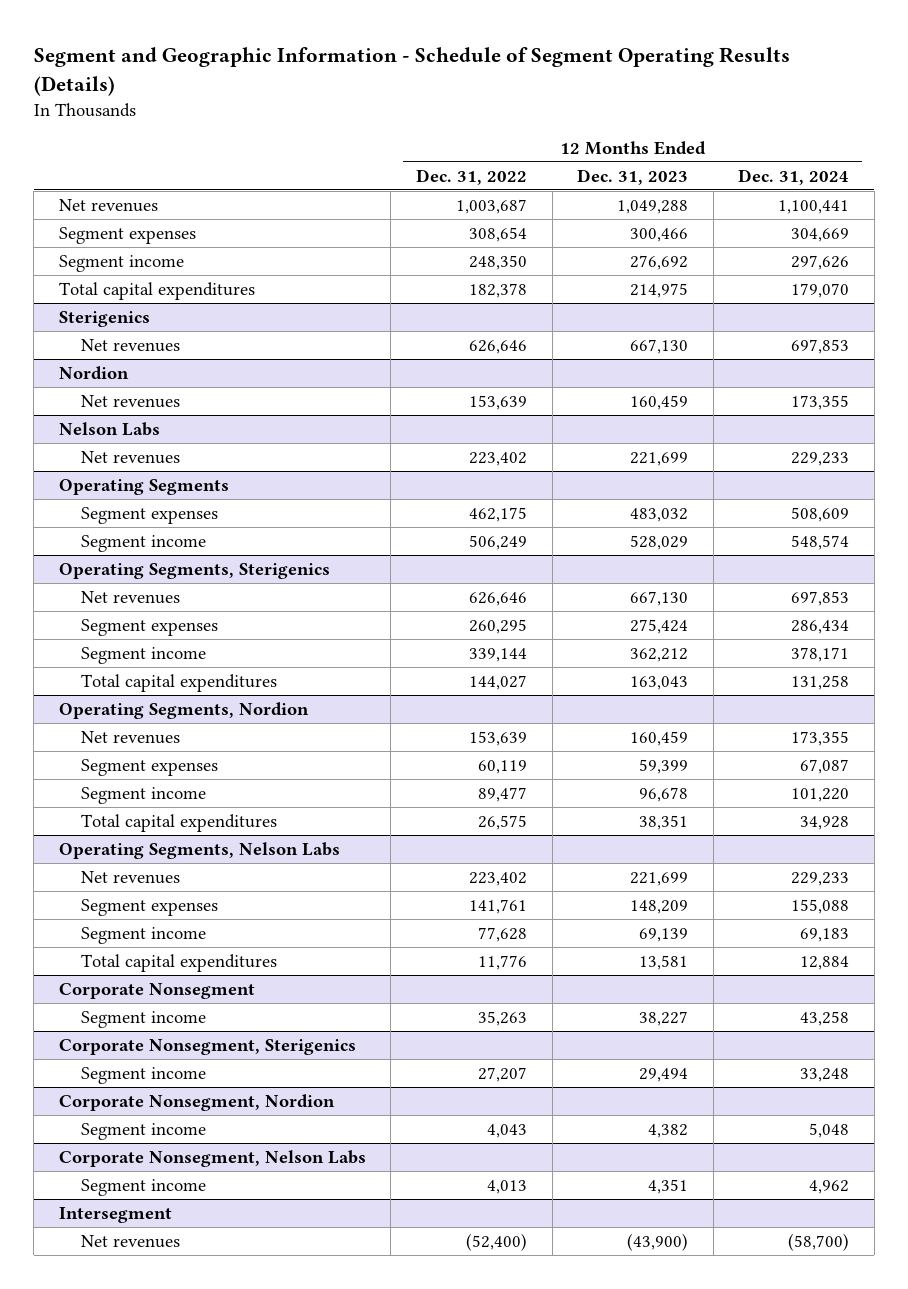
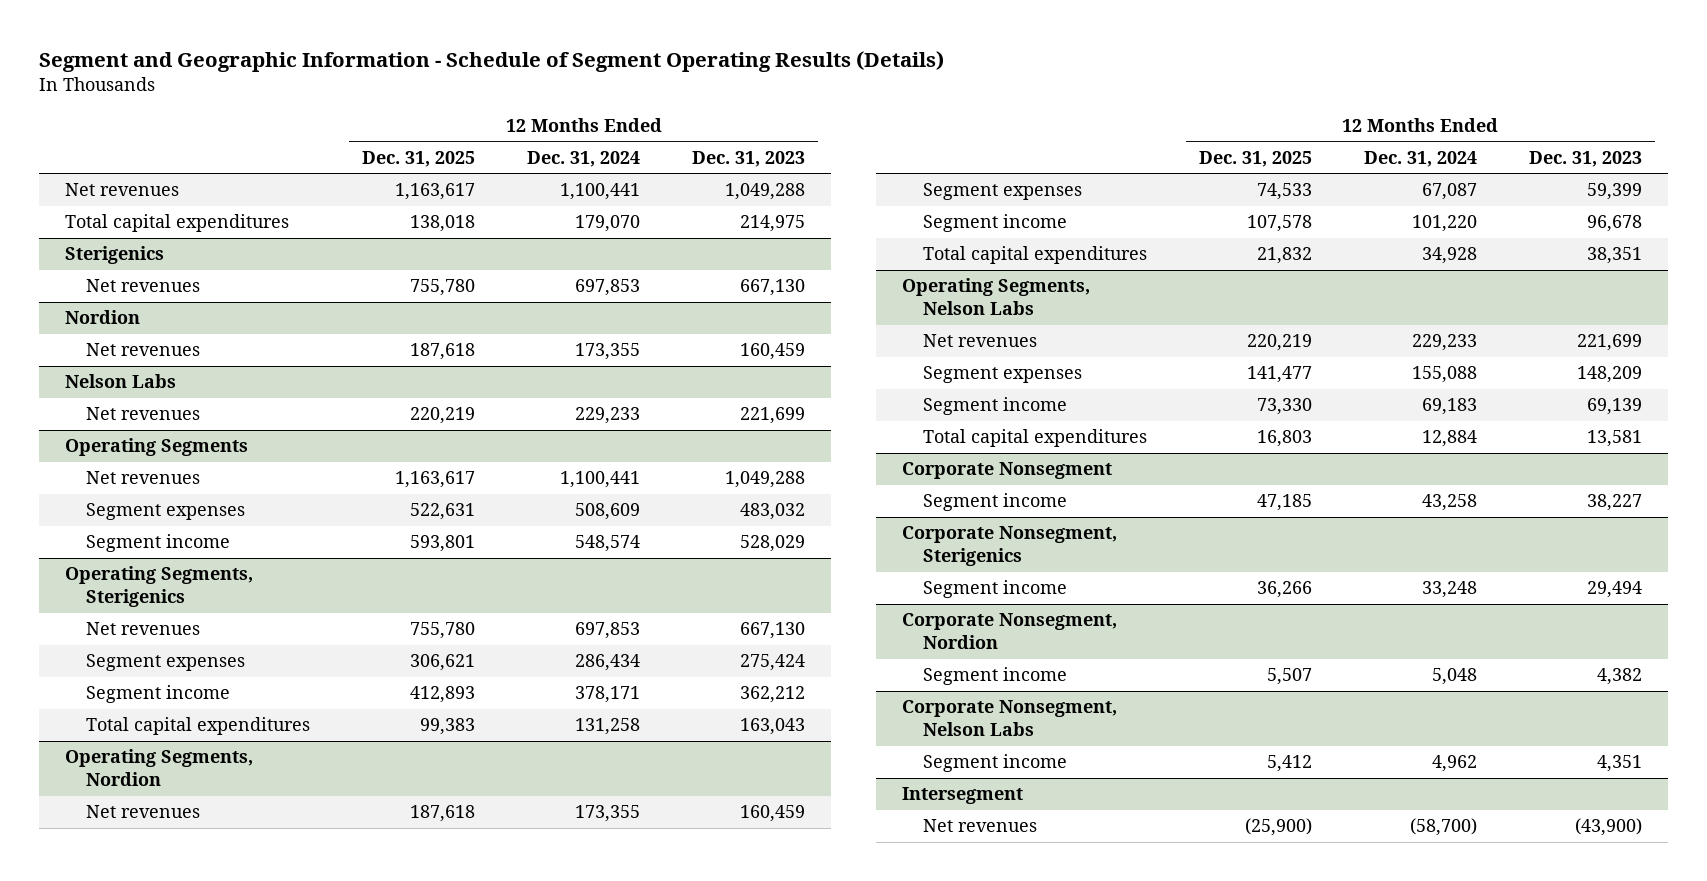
[415,168,527,185] Dec. 31, 2022 -> none
none -> [361,150,475,167] Dec. 31, 2025
[58,226,196,244] Segment expenses -> none
[58,254,184,272] Segment income -> none
none -> [85,471,200,485] Net revenues

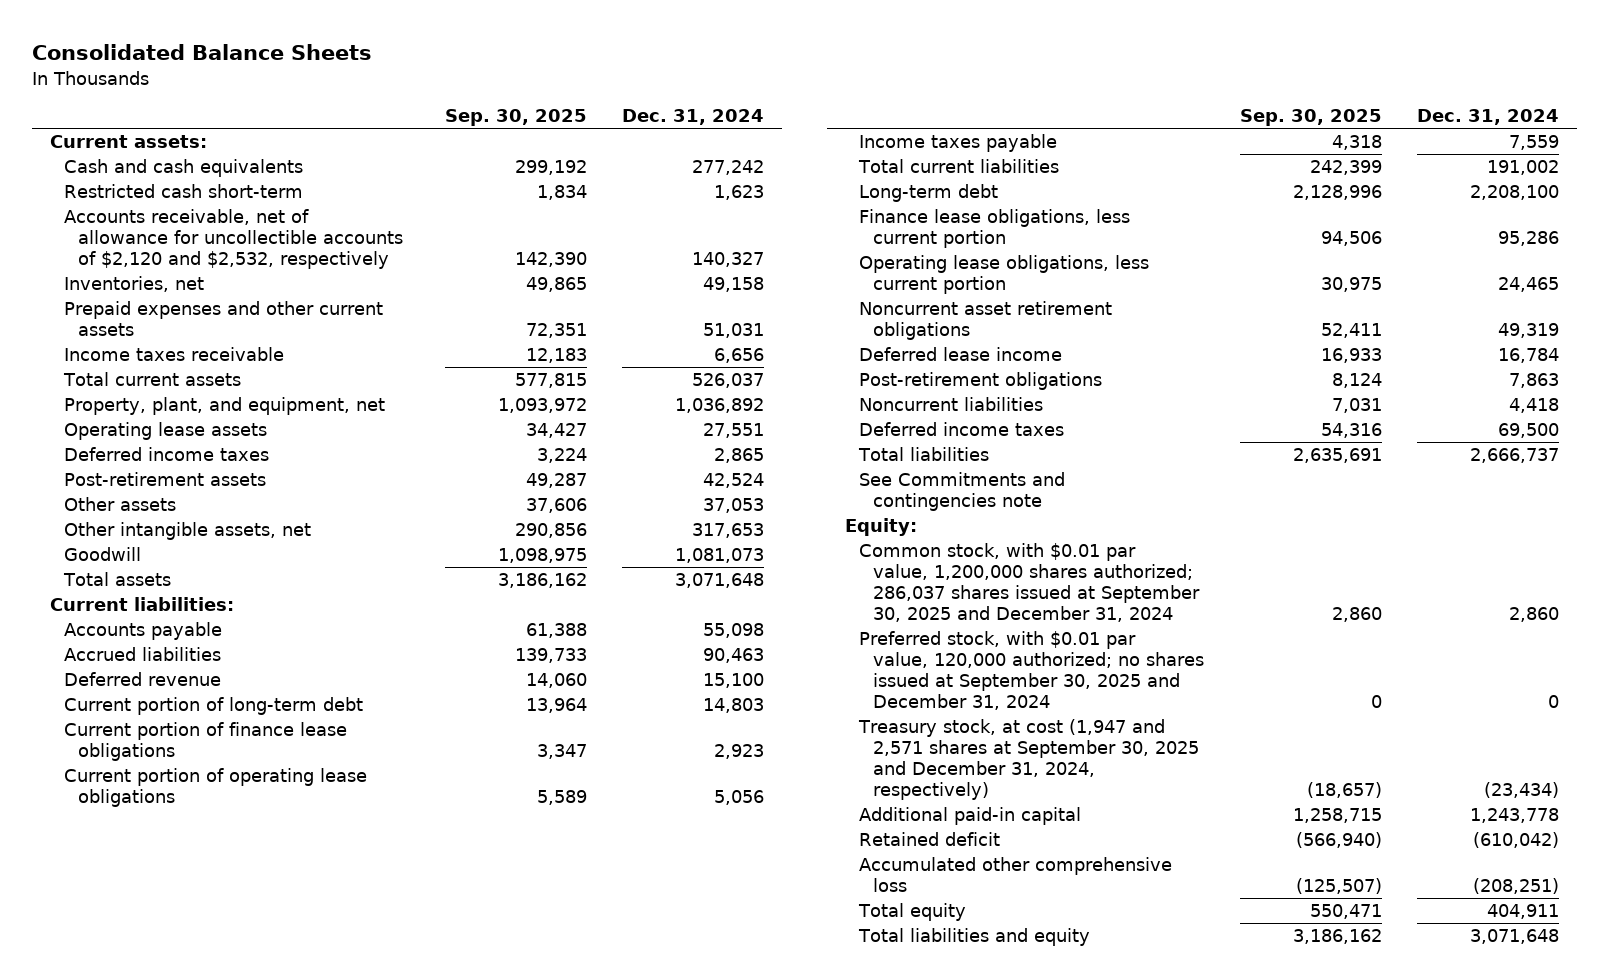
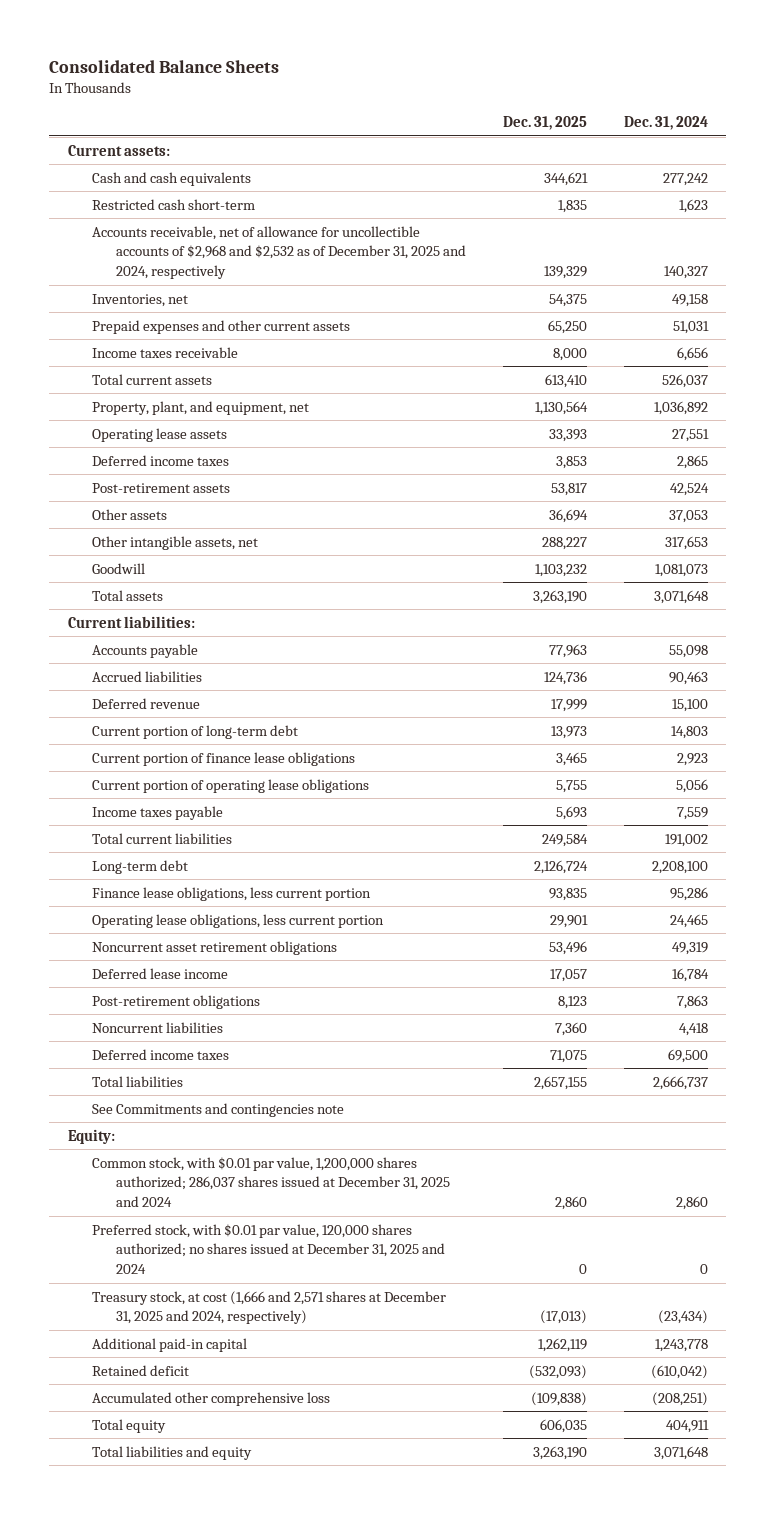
[444,109,587,127] Sep. 30, 2025 -> none
none -> [502,116,587,131] Dec. 31, 2025
[64,209,404,270] Accounts receivable, net of allowance for uncollectible accounts of $2,120 and $2,532, respectively -> [91,225,466,280] Accounts receivable, net of allowance for uncollectible accounts of $2,968 and $2,532 as of December 31, 2025 and 2024, respectively
[858,543,1201,622] Common stock, with $0.01 par value, 1,200,000 shares authorized; 286,037 shares issued at September 30, 2025 and December 31, 2024 -> [91,1156,450,1208] Common stock, with $0.01 par value, 1,200,000 shares authorized; 286,037 shares issued at December 31, 2025 and 2024
[858,631,1205,710] Preferred stock, with $0.01 par value, 120,000 authorized; no shares issued at September 30, 2025 and December 31, 2024 -> [91,1223,445,1275] Preferred stock, with $0.01 par value, 120,000 shares authorized; no shares issued at December 31, 2025 and 2024
[857,719,1200,800] Treasury stock, at cost (1,947 and 2,571 shares at September 30, 2025 and December 31, 2024, respectively) -> [91,1290,446,1325] Treasury stock, at cost (1,666 and 2,571 shares at December 31, 2025 and 2024, respectively)

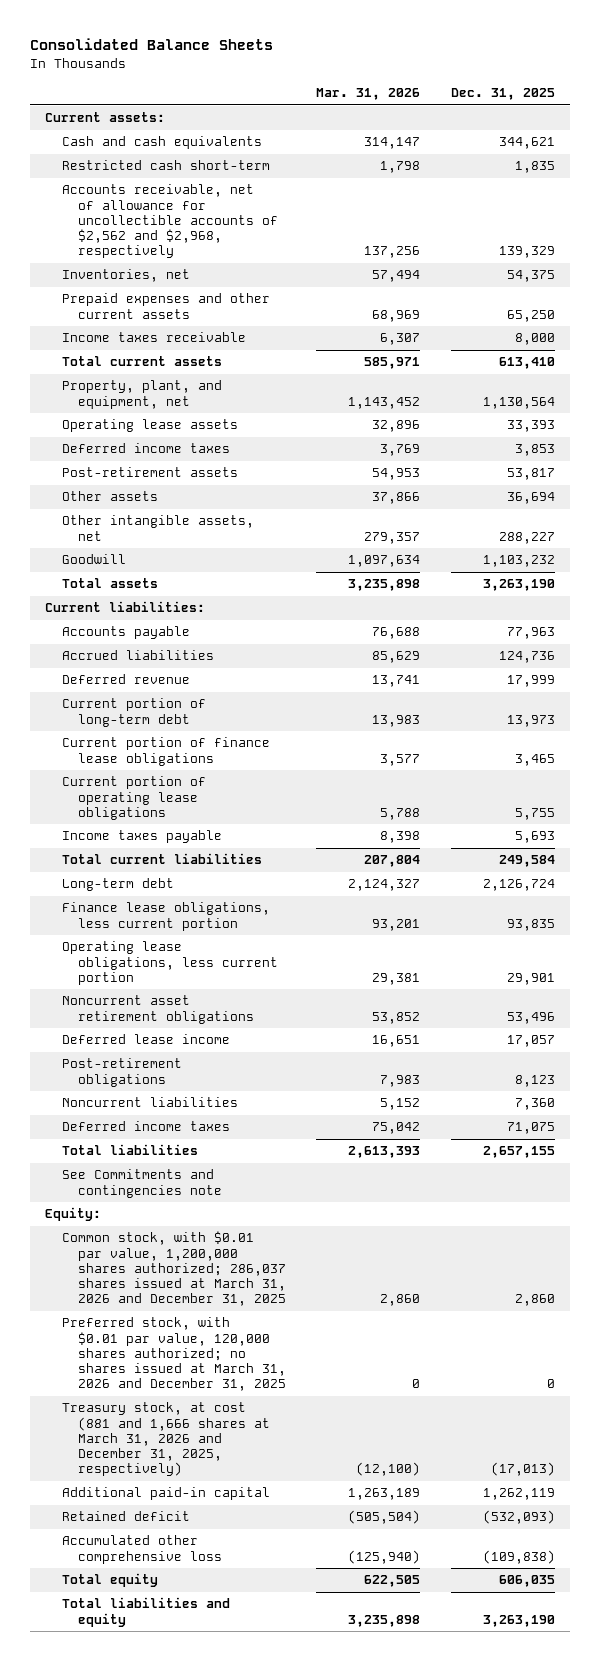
[623,116,708,131] Dec. 31, 2024 -> none
none -> [316,88,421,101] Mar. 31, 2026
[91,225,466,280] Accounts receivable, net of allowance for uncollectible accounts of $2,968 and $2,532 as of December 31, 2025 and 2024, respectively -> [61,184,279,259] Accounts receivable, net of allowance for uncollectible accounts of $2,562 and $2,968, respectively
[91,1156,450,1208] Common stock, with $0.01 par value, 1,200,000 shares authorized; 286,037 shares issued at December 31, 2025 and 2024 -> [61,1231,287,1307] Common stock, with $0.01 par value, 1,200,000 shares authorized; 286,037 shares issued at March 31, 2026 and December 31, 2025
[91,1223,445,1275] Preferred stock, with $0.01 par value, 120,000 shares authorized; no shares issued at December 31, 2025 and 2024 -> [61,1317,287,1392] Preferred stock, with $0.01 par value, 120,000 shares authorized; no shares issued at March 31, 2026 and December 31, 2025
[91,1290,446,1325] Treasury stock, at cost (1,666 and 2,571 shares at December 31, 2025 and 2024, respectively) -> [61,1402,271,1477] Treasury stock, at cost (881 and 1,666 shares at March 31, 2026 and December 31, 2025, respectively)

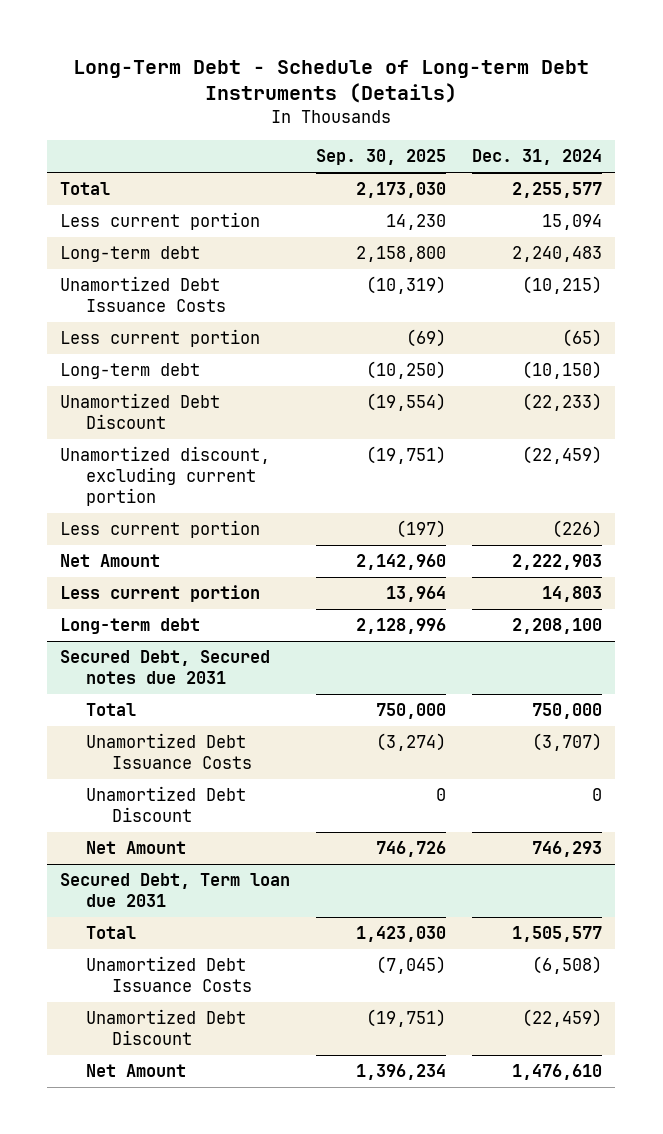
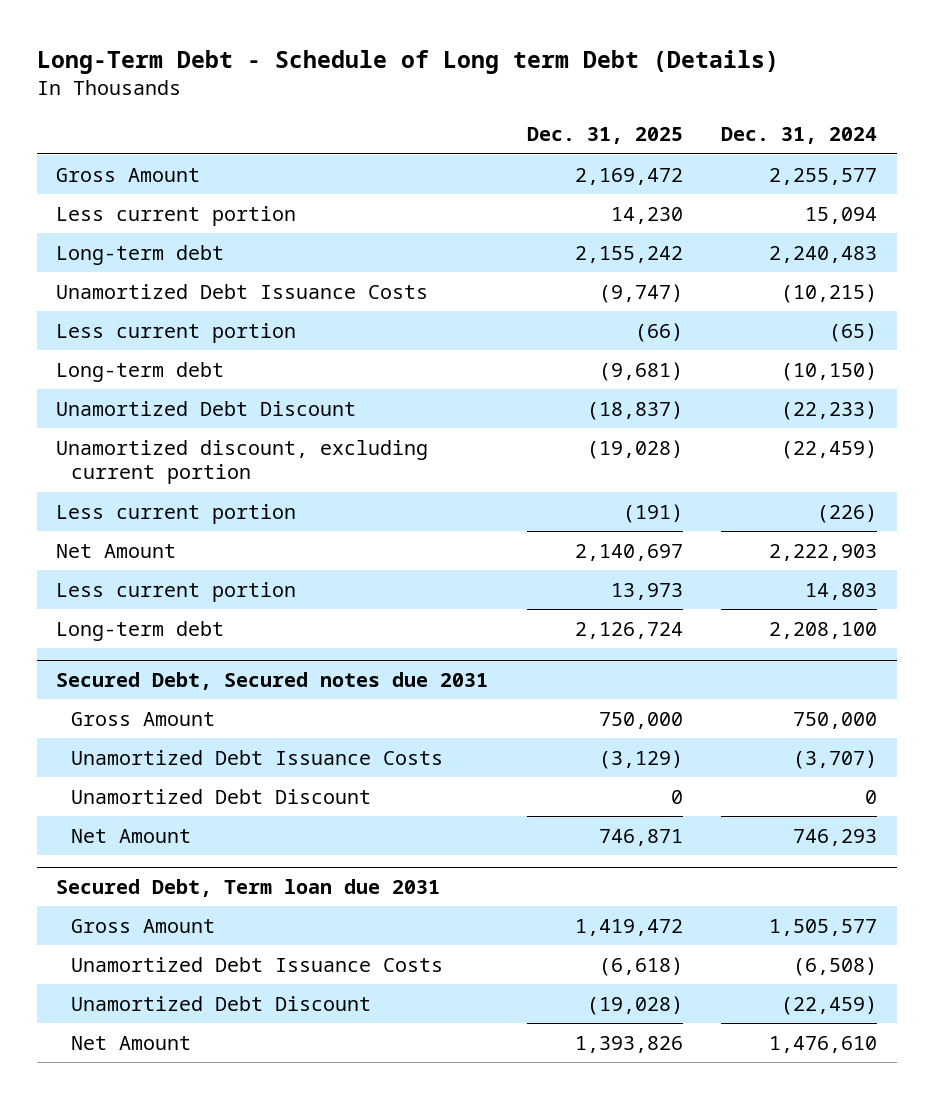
[73,59,590,103] Long-Term Debt - Schedule of Long-term Debt Instruments (Details) -> [36,49,779,74] Long-Term Debt - Schedule of Long term Debt (Details)
[316,149,447,166] Sep. 30, 2025 -> none
none -> [526,127,683,145] Dec. 31, 2025
[60,182,111,196] Total -> [55,167,200,182] Gross Amount
[86,703,137,717] Total -> [71,711,216,726] Gross Amount
[86,926,137,940] Total -> [71,918,216,933] Gross Amount

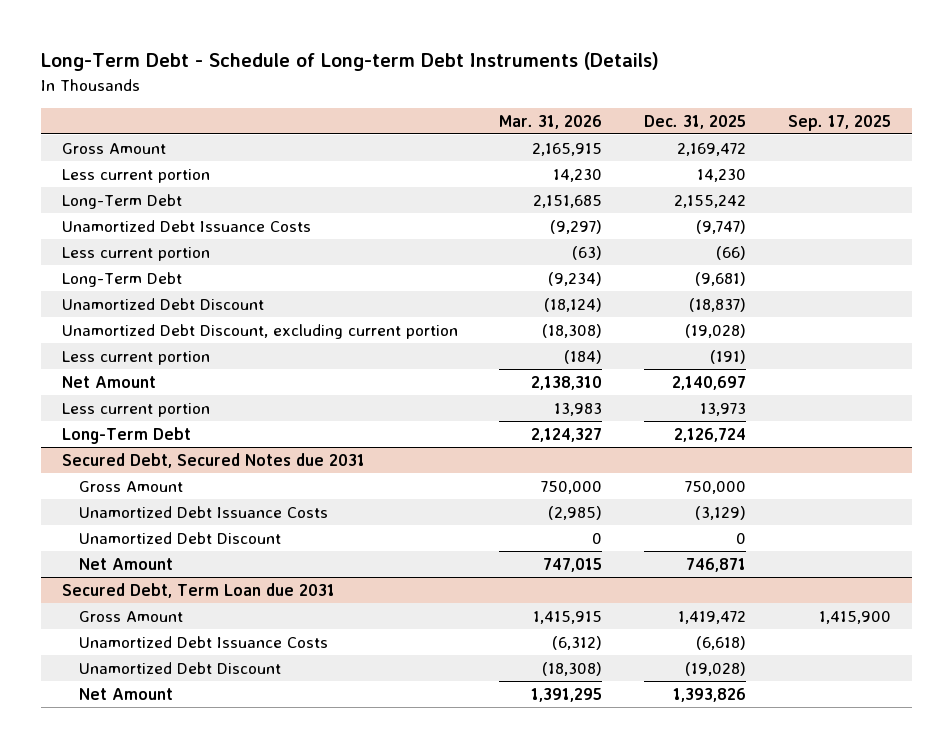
[36,49,779,74] Long-Term Debt - Schedule of Long term Debt (Details) -> [40,52,659,72] Long-Term Debt - Schedule of Long-term Debt Instruments (Details)
[721,127,878,145] Dec. 31, 2024 -> none
none -> [499,114,603,129] Mar. 31, 2026
none -> [787,114,891,131] Sep. 17, 2025
[55,244,224,265] Long-term debt -> [61,193,182,209] Long-Term Debt
[55,361,224,382] Long-term debt -> [61,271,182,287] Long-Term Debt
[55,439,428,485] Unamortized discount, excluding current portion -> [61,323,458,339] Unamortized Debt Discount, excluding current portion
[55,620,224,641] Long-term debt -> [61,426,191,444] Long-Term Debt
[55,671,488,690] Secured Debt, Secured notes due 2031 -> [61,452,365,468] Secured Debt, Secured Notes due 2031
[55,878,440,897] Secured Debt, Term loan due 2031 -> [61,582,335,598] Secured Debt, Term Loan due 2031

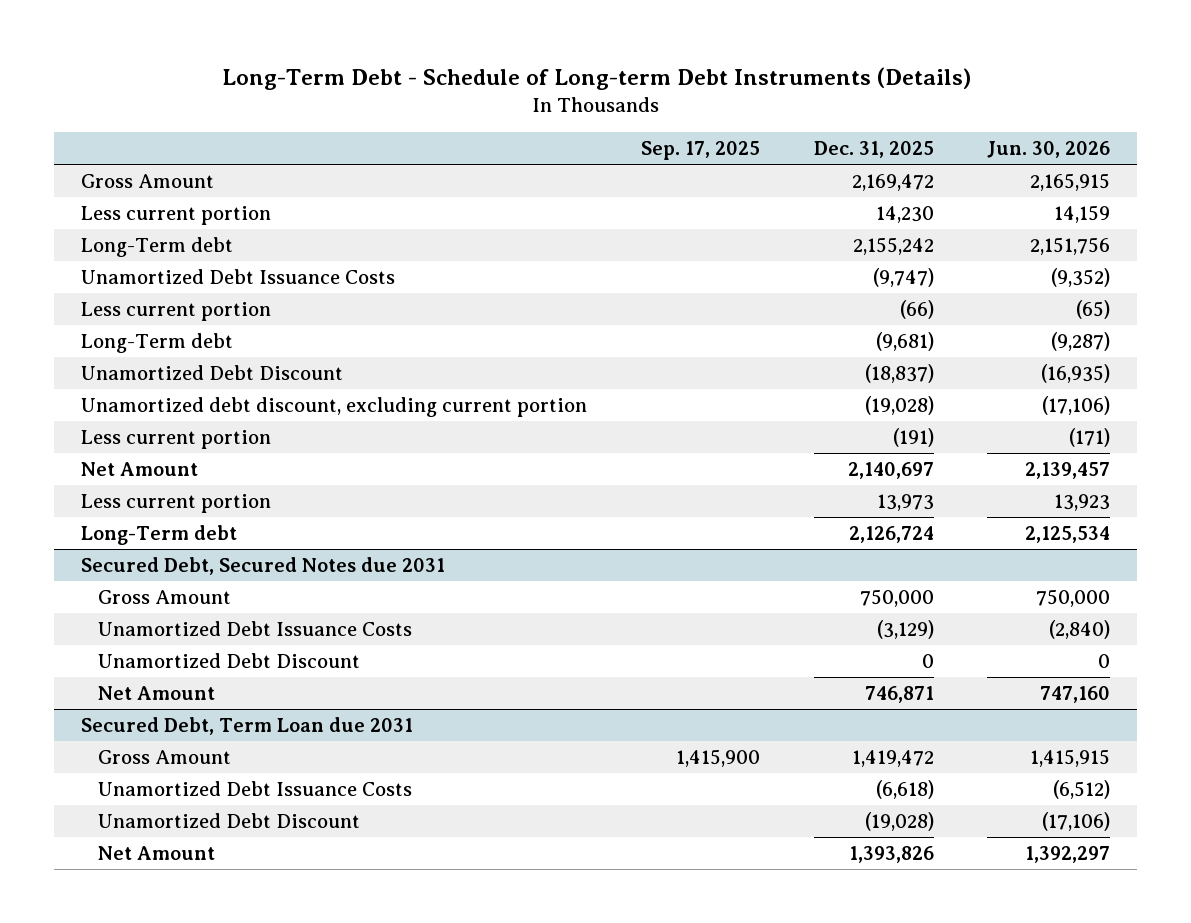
[499,114,603,129] Mar. 31, 2026 -> none
none -> [987,140,1111,158] Jun. 30, 2026
[61,193,182,209] Long-Term Debt -> [81,236,234,257] Long-Term debt
[61,271,182,287] Long-Term Debt -> [81,332,234,353] Long-Term debt
[61,323,458,339] Unamortized Debt Discount, excluding current portion -> [81,396,588,417] Unamortized debt discount, excluding current portion
[61,426,191,444] Long-Term Debt -> [81,524,238,545] Long-Term debt

